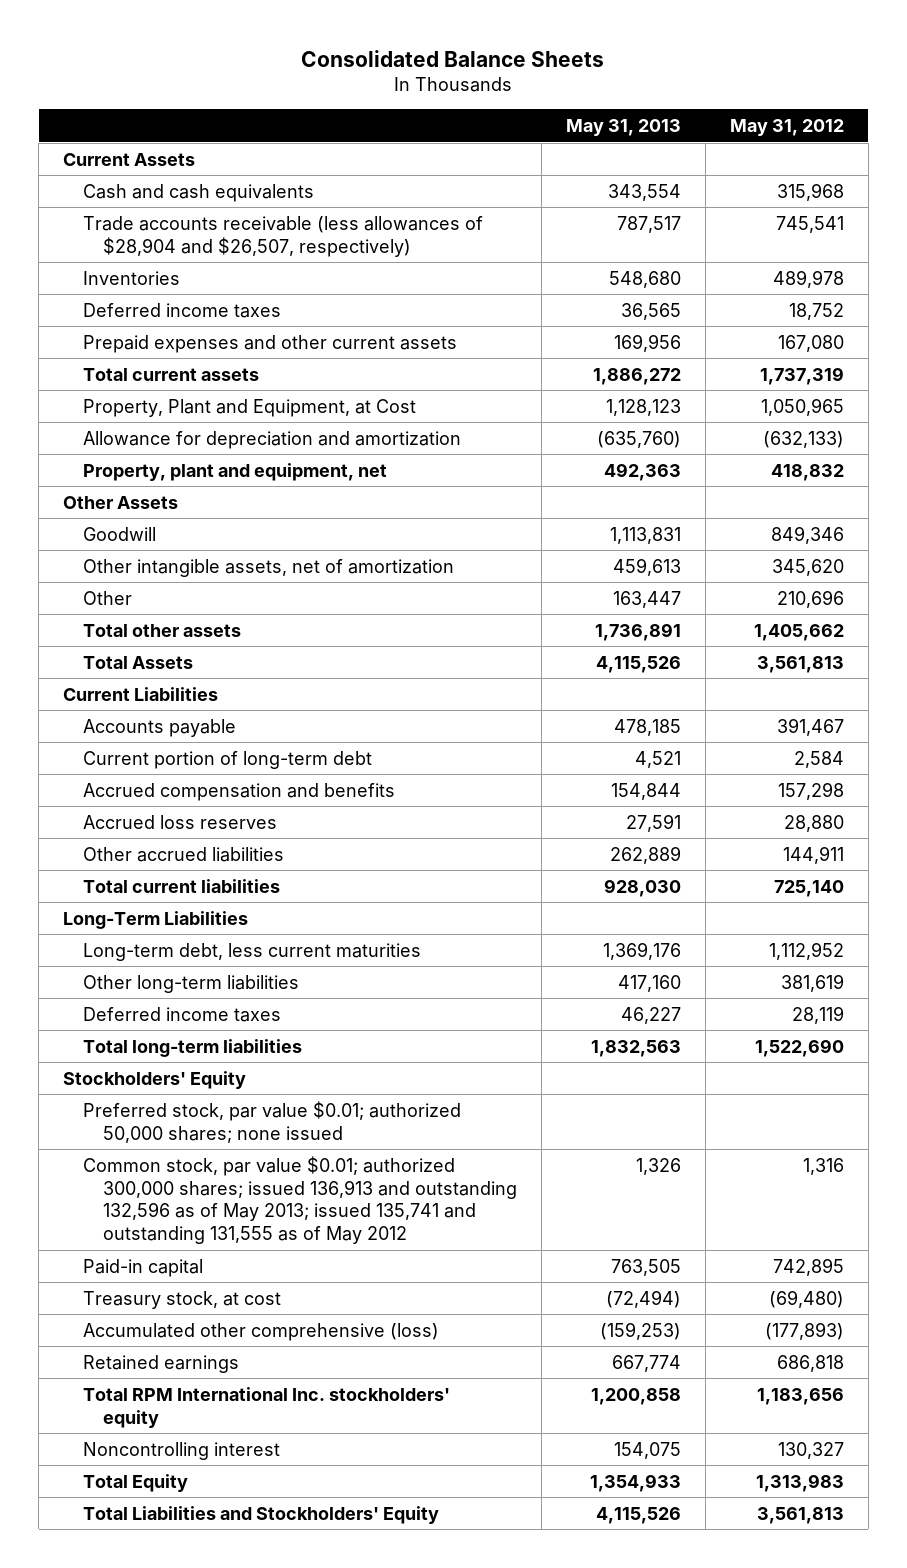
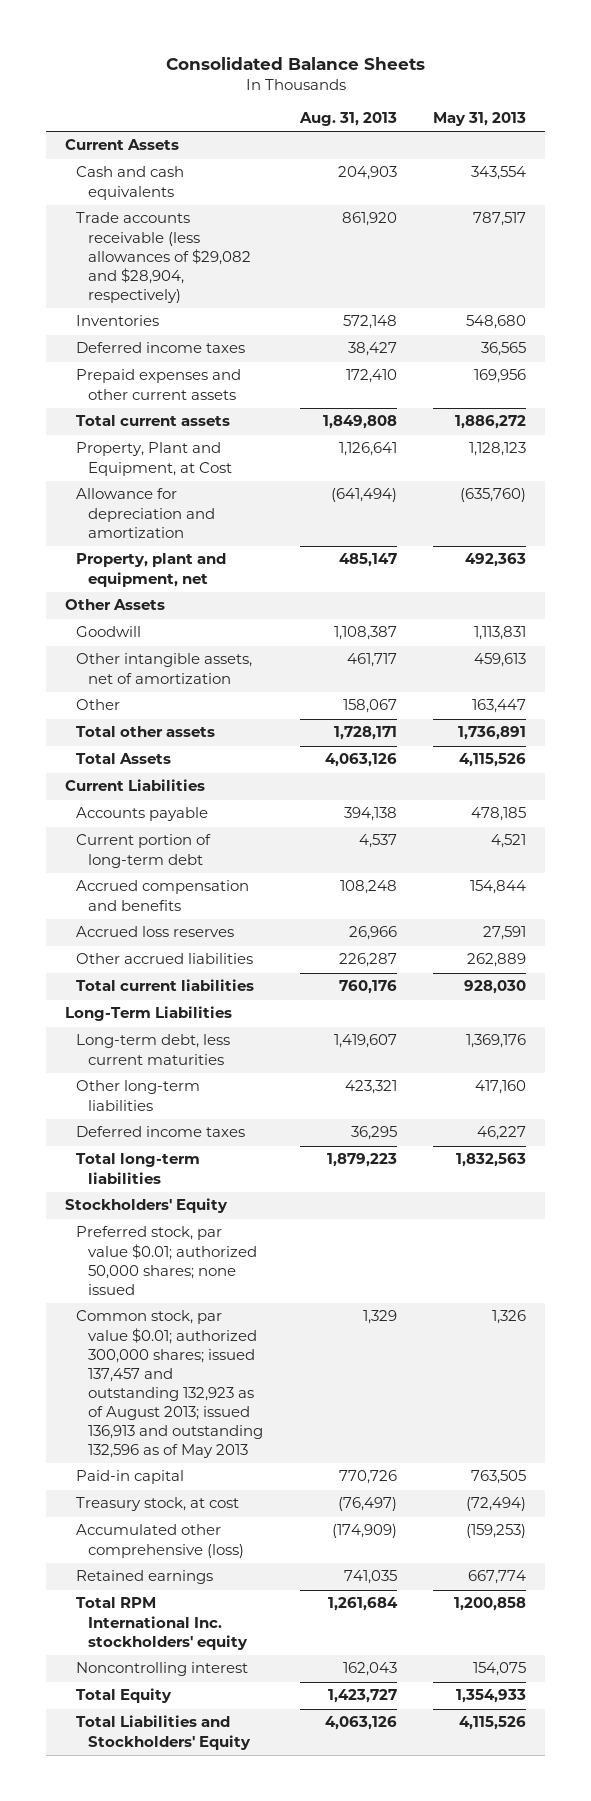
[729,119,844,137] May 31, 2012 -> none
none -> [298,111,397,126] Aug. 31, 2013
[83,215,484,257] Trade accounts receivable (less allowances of $28,904 and $26,507, respectively) -> [76,212,251,303] Trade accounts receivable (less allowances of $29,082 and $28,904, respectively)
[83,1155,518,1245] Common stock, par value $0.01; authorized 300,000 shares; issued 136,913 and outstanding 132,596 as of May 2013; issued 135,741 and outstanding 131,555 as of May 2012 -> [76,1310,263,1458] Common stock, par value $0.01; authorized 300,000 shares; issued 137,457 and outstanding 132,923 as of August 2013; issued 136,913 and outstanding 132,596 as of May 2013

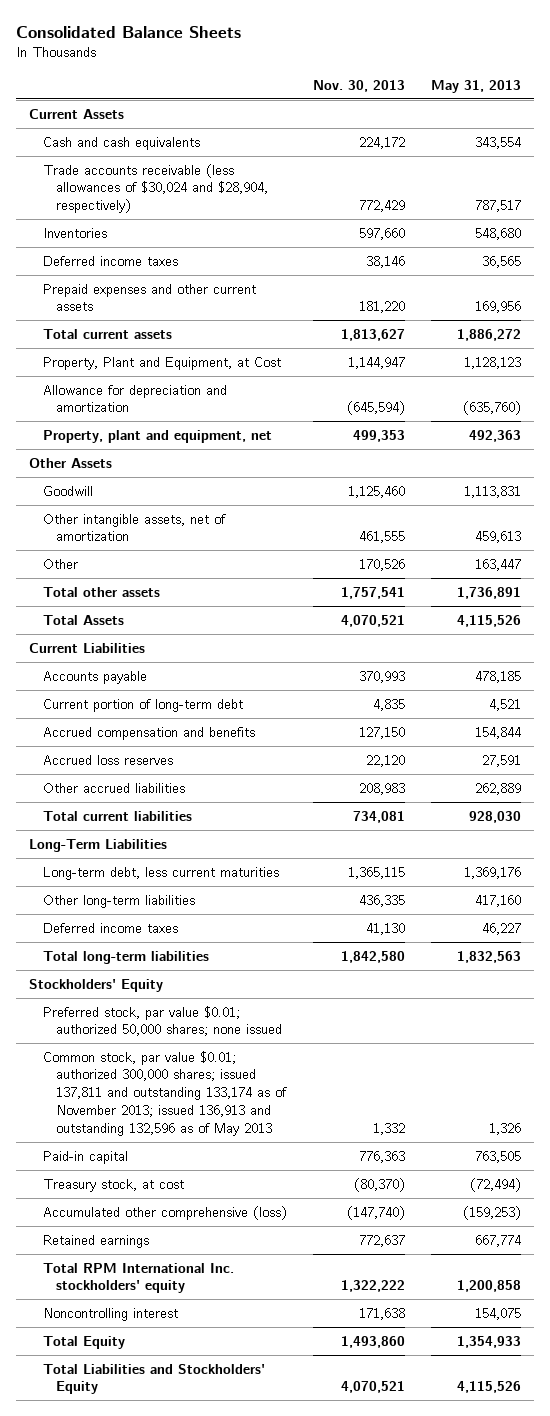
[298,111,397,126] Aug. 31, 2013 -> none
none -> [312,79,405,92] Nov. 30, 2013
[76,212,251,303] Trade accounts receivable (less allowances of $29,082 and $28,904, respectively) -> [42,163,269,214] Trade accounts receivable (less allowances of $30,024 and $28,904, respectively)
[76,1310,263,1458] Common stock, par value $0.01; authorized 300,000 shares; issued 137,457 and outstanding 132,923 as of August 2013; issued 136,913 and outstanding 132,596 as of May 2013 -> [42,1050,288,1136] Common stock, par value $0.01; authorized 300,000 shares; issued 137,811 and outstanding 133,174 as of November 2013; issued 136,913 and outstanding 132,596 as of May 2013

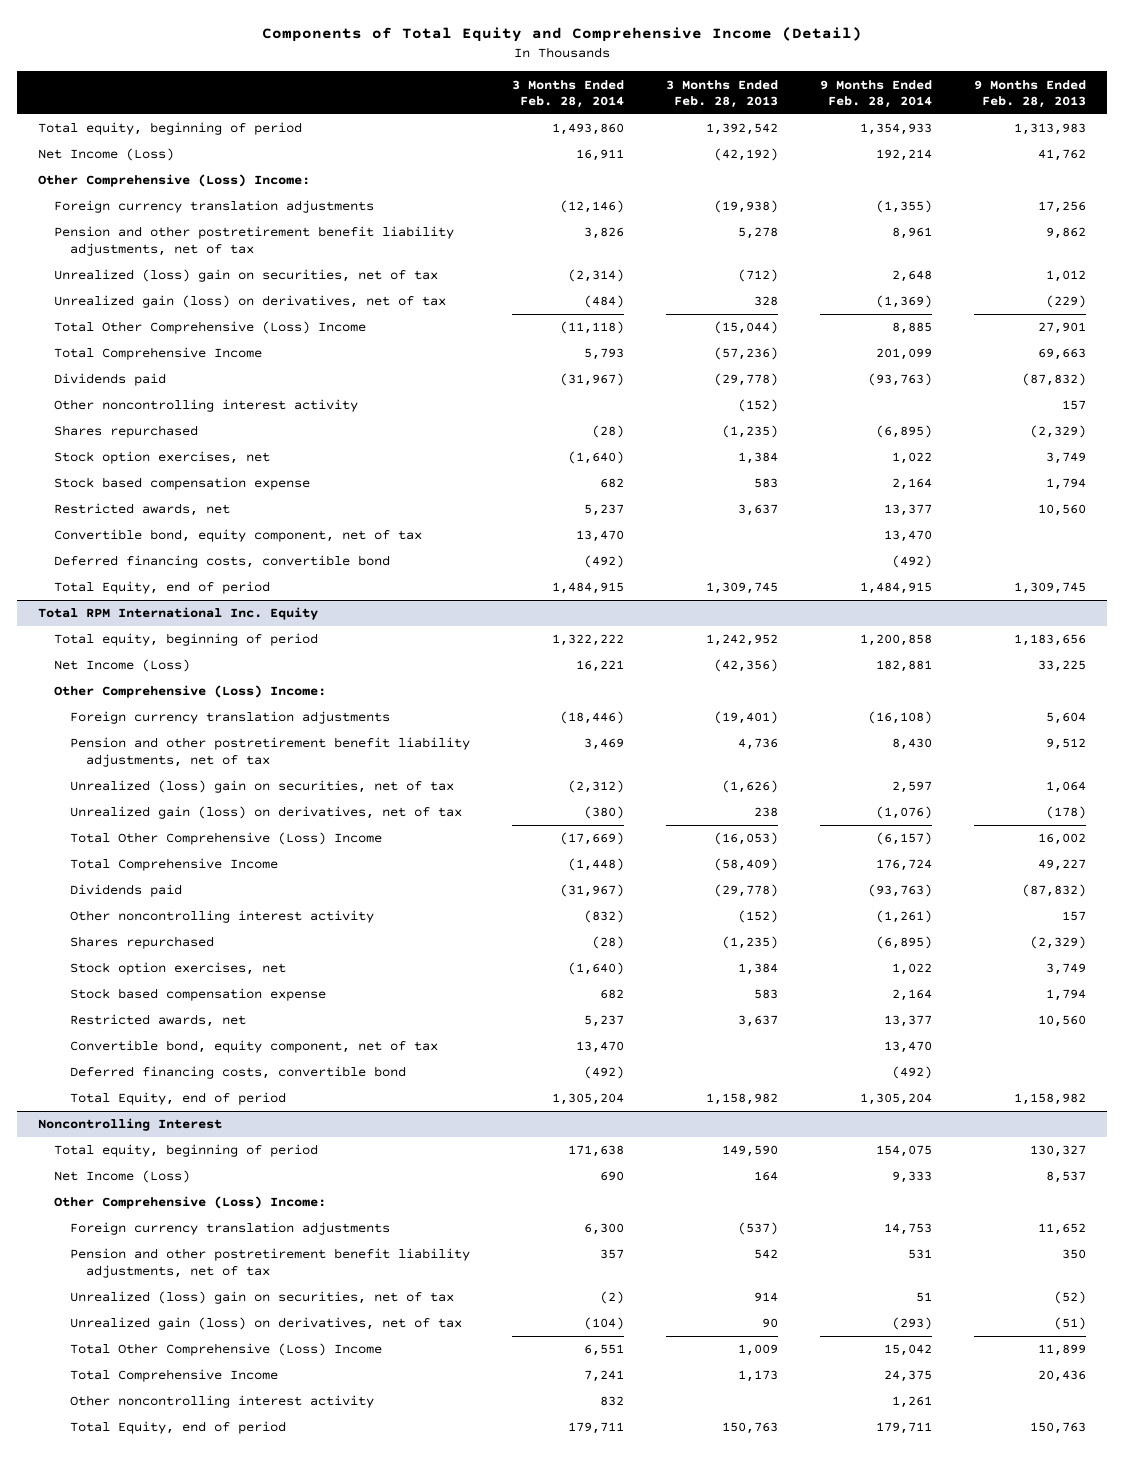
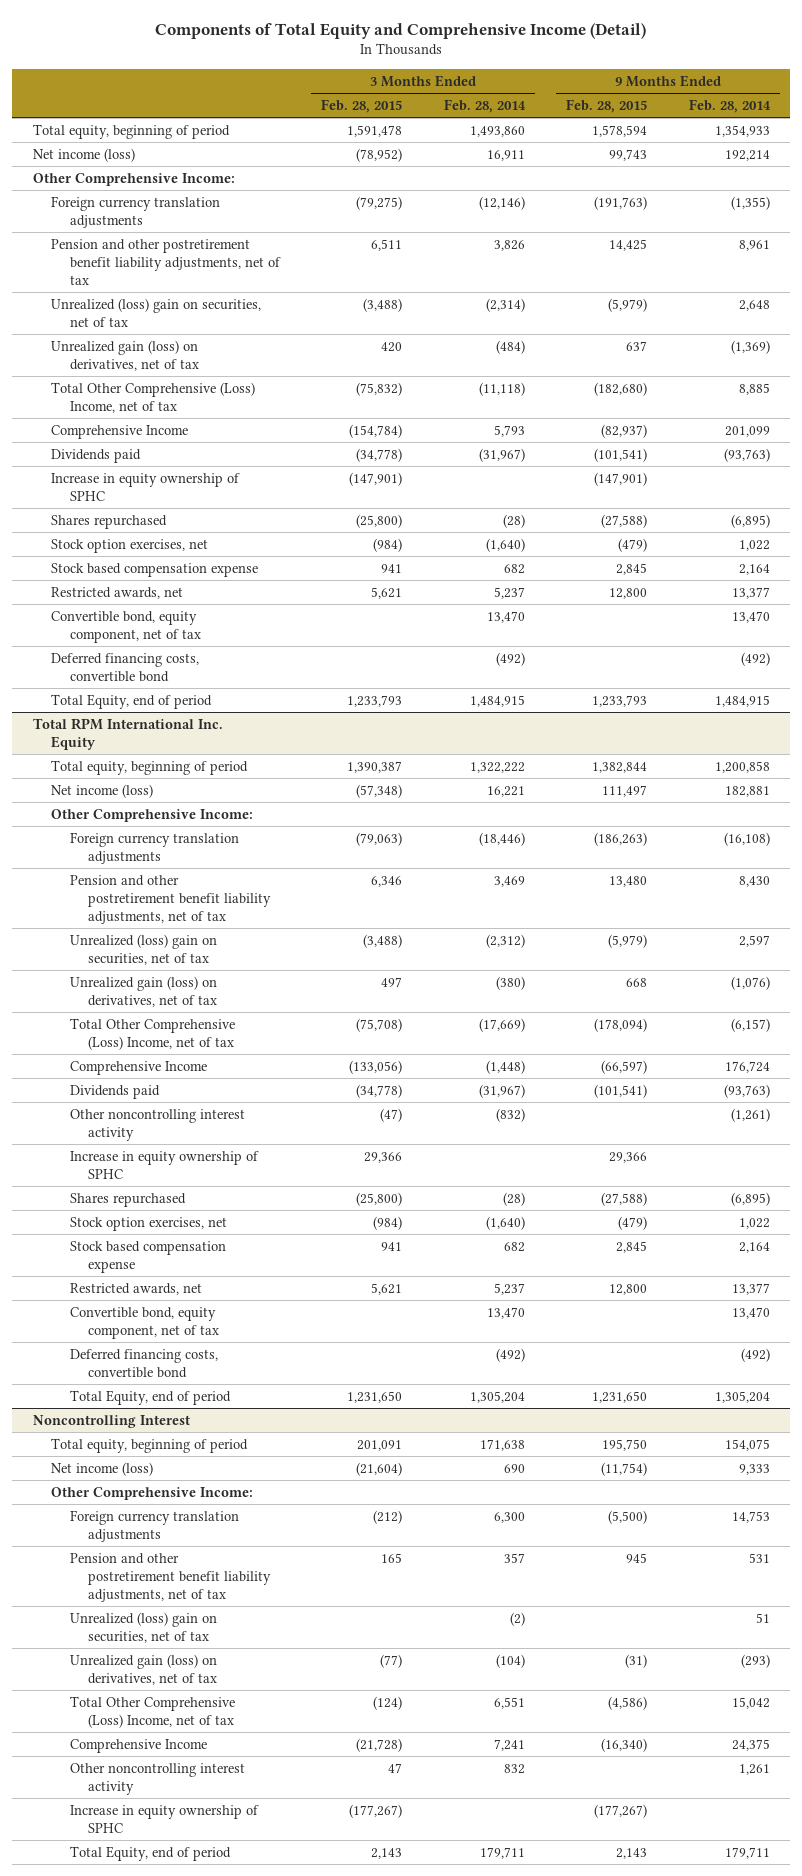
[665,79,778,109] 3 Months Ended Feb. 28, 2013 -> none
[973,79,1086,109] 9 Months Ended Feb. 28, 2013 -> none
none -> [321,98,403,113] Feb. 28, 2015
none -> [566,98,648,113] Feb. 28, 2015
[37,148,174,162] Net Income (Loss) -> [32,147,135,162] Net income (loss)
[37,174,310,188] Other Comprehensive (Loss) Income: -> [32,172,235,186] Other Comprehensive Income:
[53,321,366,335] Total Other Comprehensive (Loss) Income -> [51,381,256,413] Total Other Comprehensive (Loss) Income, net of tax
[53,347,262,361] Total Comprehensive Income -> [51,424,189,439] Comprehensive Income
[53,399,358,413] Other noncontrolling interest activity -> none
none -> [51,472,241,501] Increase in equity ownership of SPHC
[53,659,190,673] Net Income (Loss) -> [51,783,154,798] Net income (loss)
[53,685,326,699] Other Comprehensive (Loss) Income: -> [51,808,254,822] Other Comprehensive Income:
[69,832,382,846] Total Other Comprehensive (Loss) Income -> [69,1017,235,1050] Total Other Comprehensive (Loss) Income, net of tax
[69,858,278,872] Total Comprehensive Income -> [69,1060,207,1075] Comprehensive Income
none -> [69,1150,259,1179] Increase in equity ownership of SPHC
[53,1170,190,1184] Net Income (Loss) -> [51,1461,154,1476] Net income (loss)
[53,1196,326,1210] Other Comprehensive (Loss) Income: -> [51,1486,254,1500] Other Comprehensive Income:
[69,1343,382,1357] Total Other Comprehensive (Loss) Income -> [69,1695,235,1728] Total Other Comprehensive (Loss) Income, net of tax
[69,1369,278,1383] Total Comprehensive Income -> [69,1738,207,1753] Comprehensive Income
none -> [69,1804,259,1833] Increase in equity ownership of SPHC

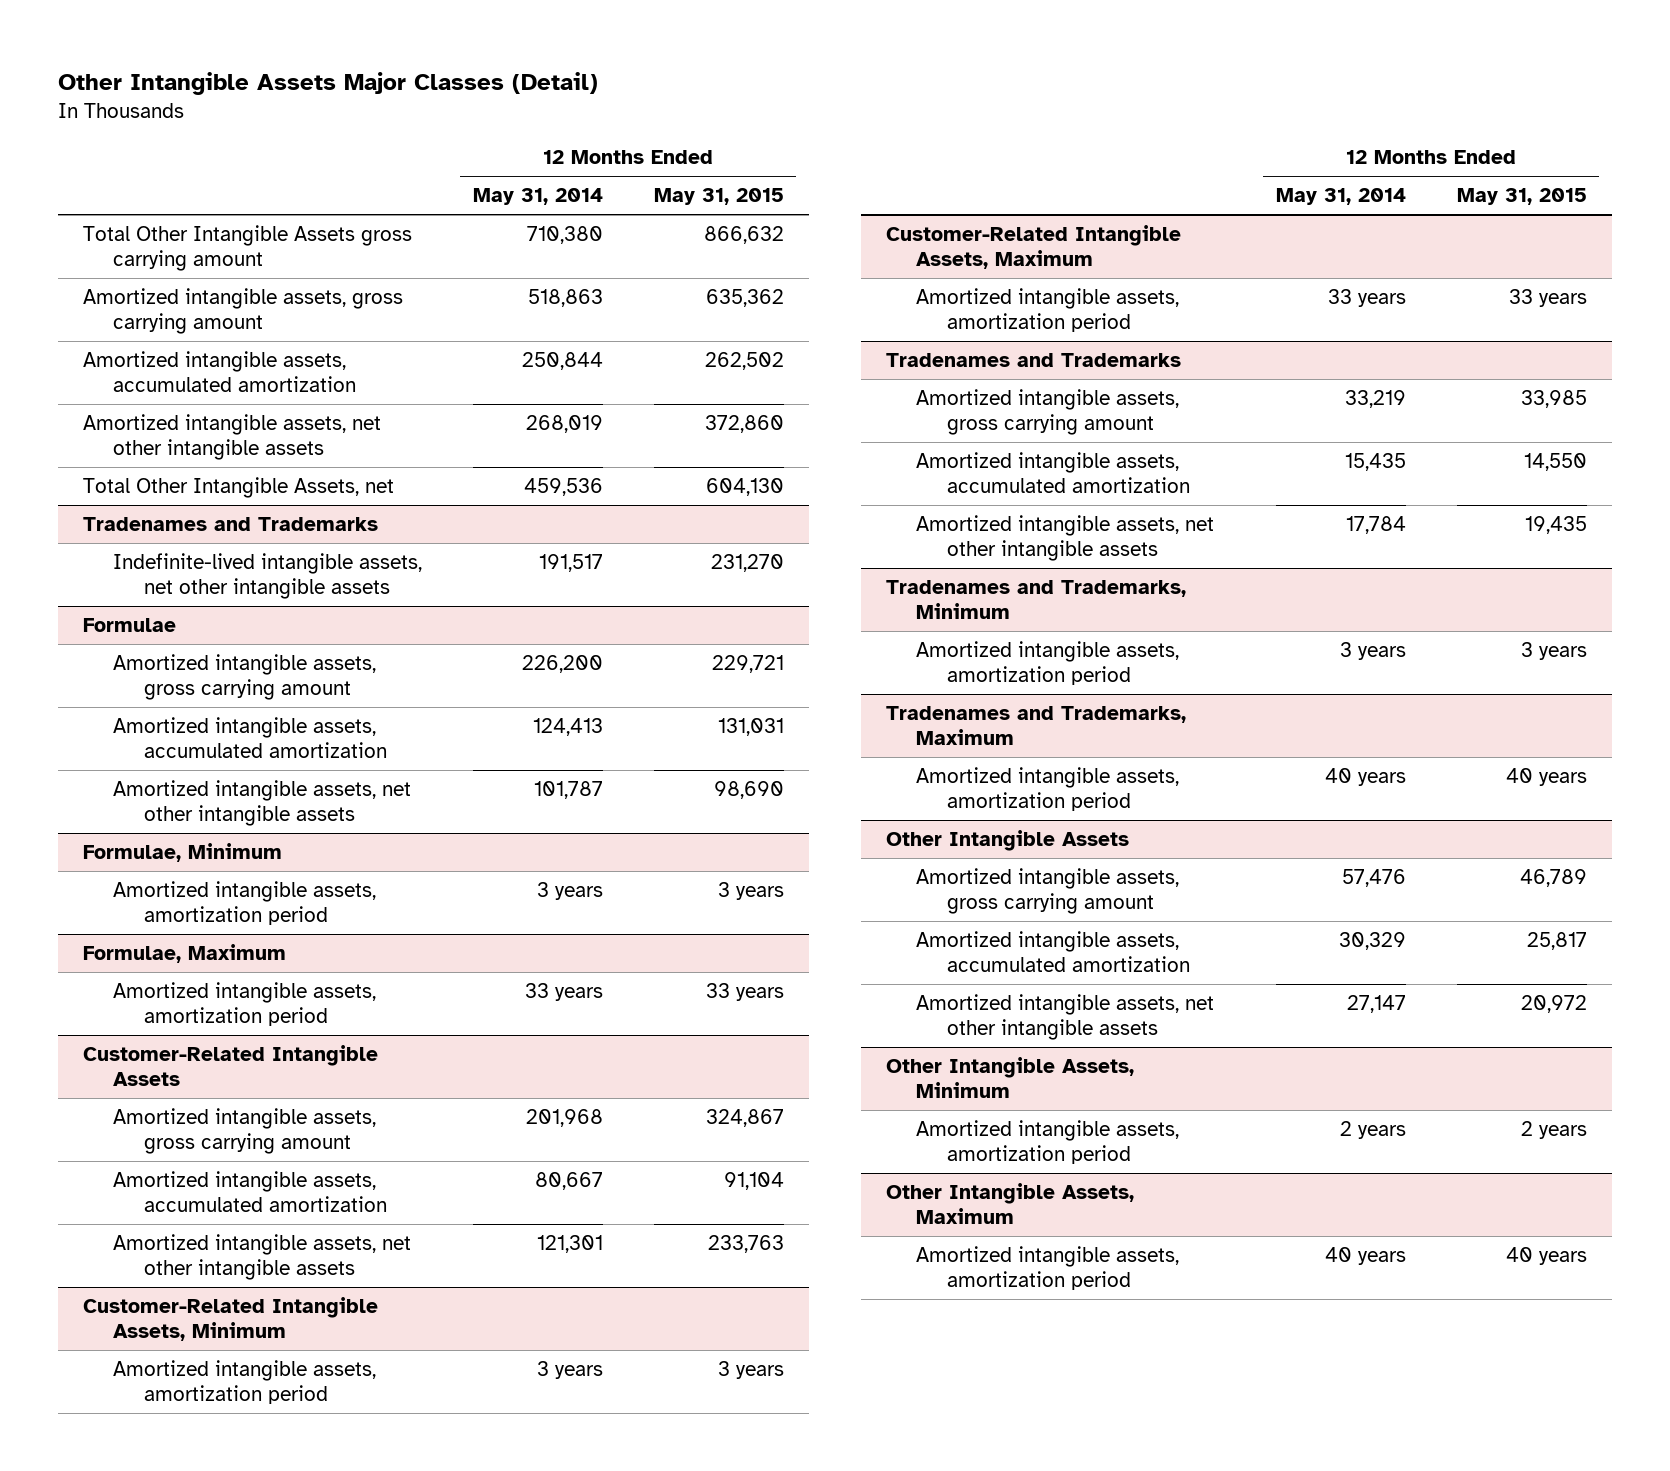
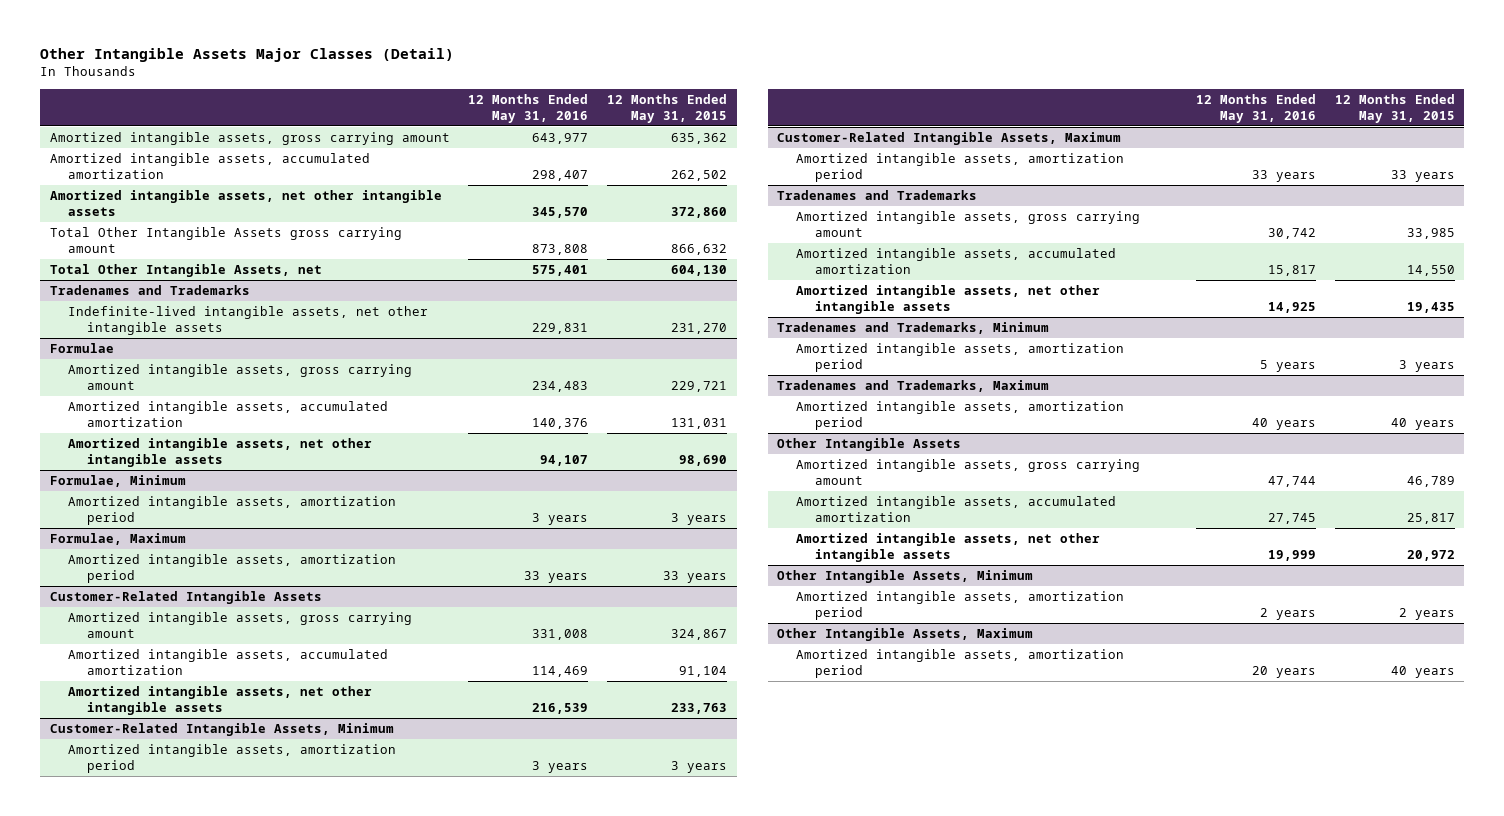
[473,188,604,206] May 31, 2014 -> none
none -> [468,93,589,123] 12 Months Ended May 31, 2016
[83,225,413,271] Total Other Intangible Assets gross carrying amount -> [49,226,402,254] Total Other Intangible Assets gross carrying amount

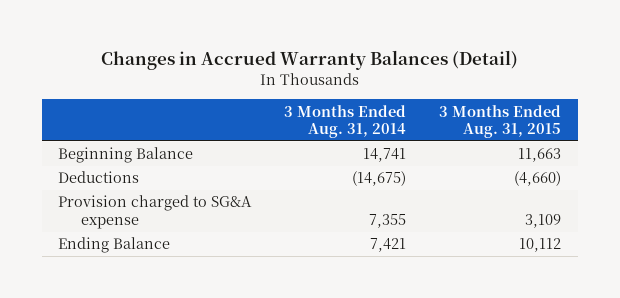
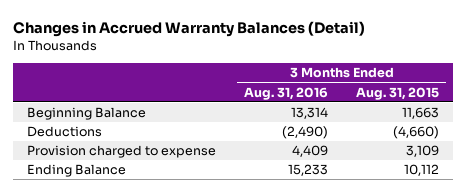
[284,104,407,139] 3 Months Ended Aug. 31, 2014 -> none
none -> [244,86,329,100] Aug. 31, 2016
[58,195,253,229] Provision charged to SG&A expense -> [27,145,217,159] Provision charged to expense

